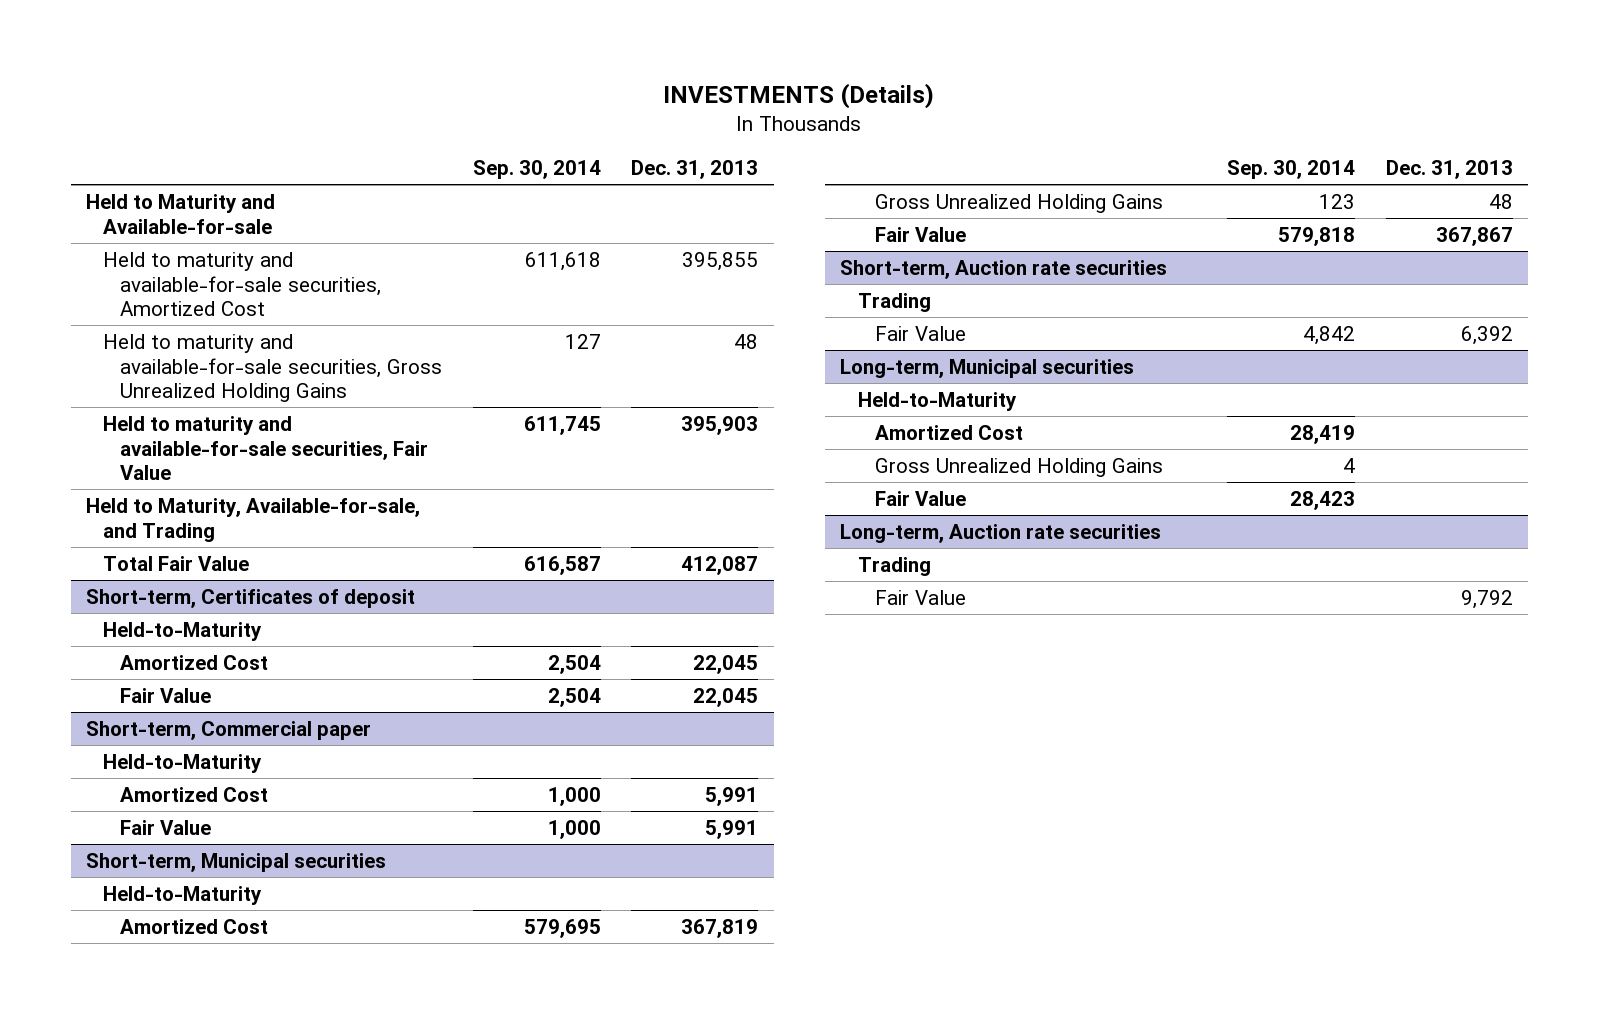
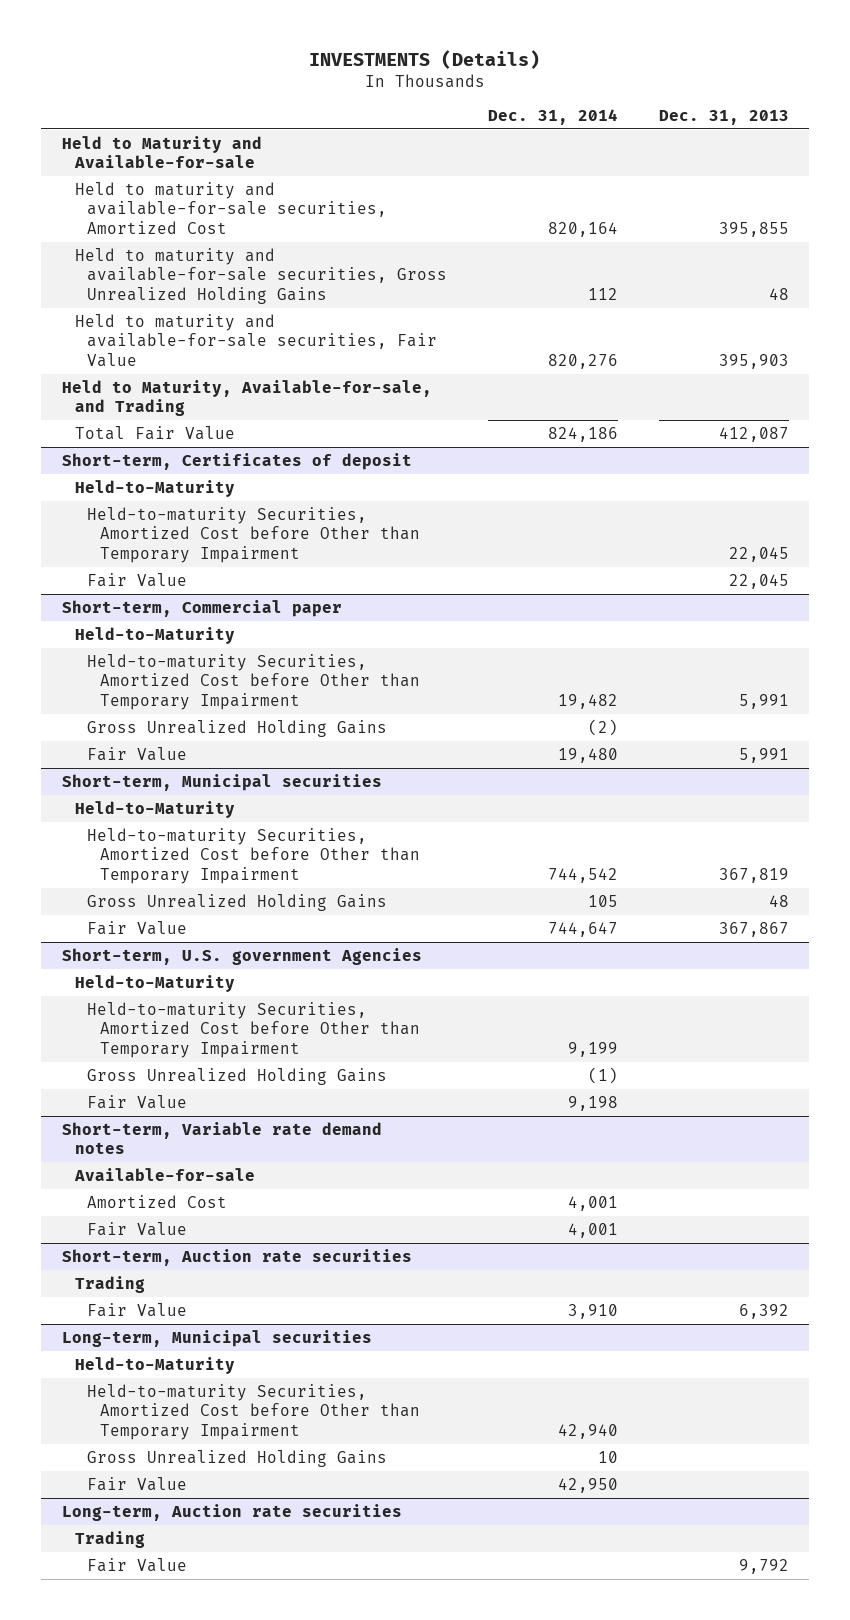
[472,160,601,180] Sep. 30, 2014 -> none
none -> [488,109,619,126] Dec. 31, 2014
[120,654,269,670] Amortized Cost -> [87,506,421,563] Held-to-maturity Securities, Amortized Cost before Other than Temporary Impairment
[120,786,269,802] Amortized Cost -> [87,653,421,710] Held-to-maturity Securities, Amortized Cost before Other than Temporary Impairment
none -> [87,719,388,737] Gross Unrealized Holding Gains
[120,918,269,934] Amortized Cost -> [87,827,421,884] Held-to-maturity Securities, Amortized Cost before Other than Temporary Impairment
none -> [61,947,422,965] Short-term, U.S. government Agencies
none -> [74,974,235,992] Held-to-Maturity
none -> [87,1001,421,1058] Held-to-maturity Securities, Amortized Cost before Other than Temporary Impairment
none -> [87,1067,388,1085] Gross Unrealized Holding Gains
none -> [87,1094,188,1109] Fair Value
none -> [61,1121,382,1155] Short-term, Variable rate demand notes
none -> [73,1167,255,1181] Available-for-sale
none -> [87,1194,228,1208] Amortized Cost
none -> [87,1221,188,1236] Fair Value
[874,424,1023,440] Amortized Cost -> [87,1383,421,1440] Held-to-maturity Securities, Amortized Cost before Other than Temporary Impairment

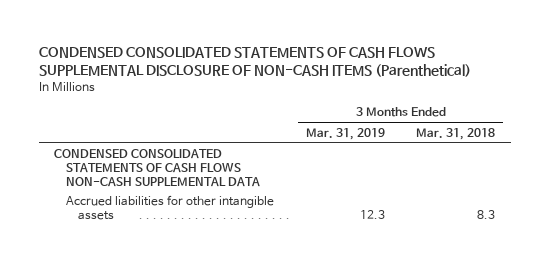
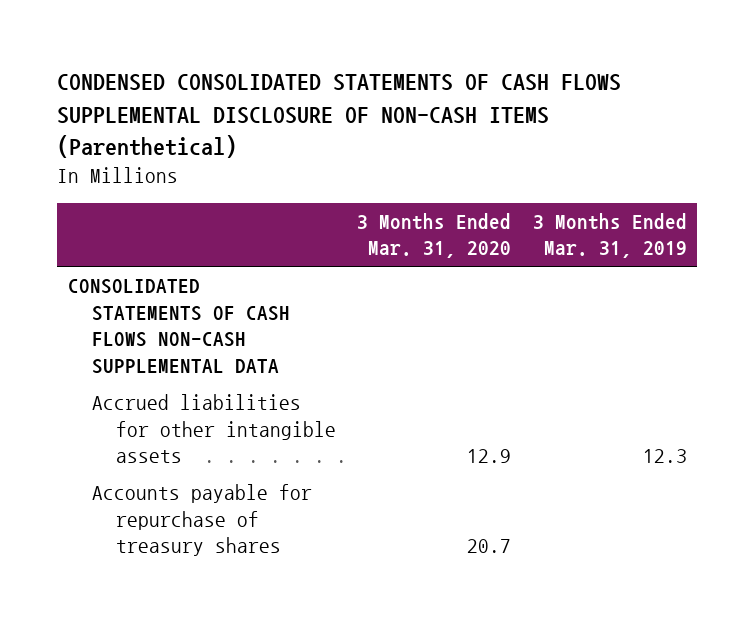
[416,127,496,140] Mar. 31, 2018 -> none
none -> [357,212,512,259] 3 Months Ended Mar. 31, 2020
[54,149,261,187] CONDENSED CONSOLIDATED STATEMENTS OF CASH FLOWS NON-CASH SUPPLEMENTAL DATA -> [67,279,290,374] CONSOLIDATED STATEMENTS OF CASH FLOWS NON-CASH SUPPLEMENTAL DATA
none -> [91,484,312,557] Accounts payable for repurchase of treasury shares

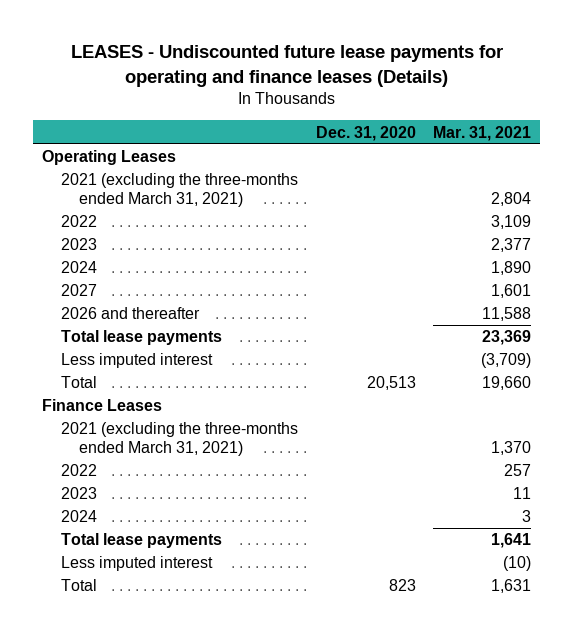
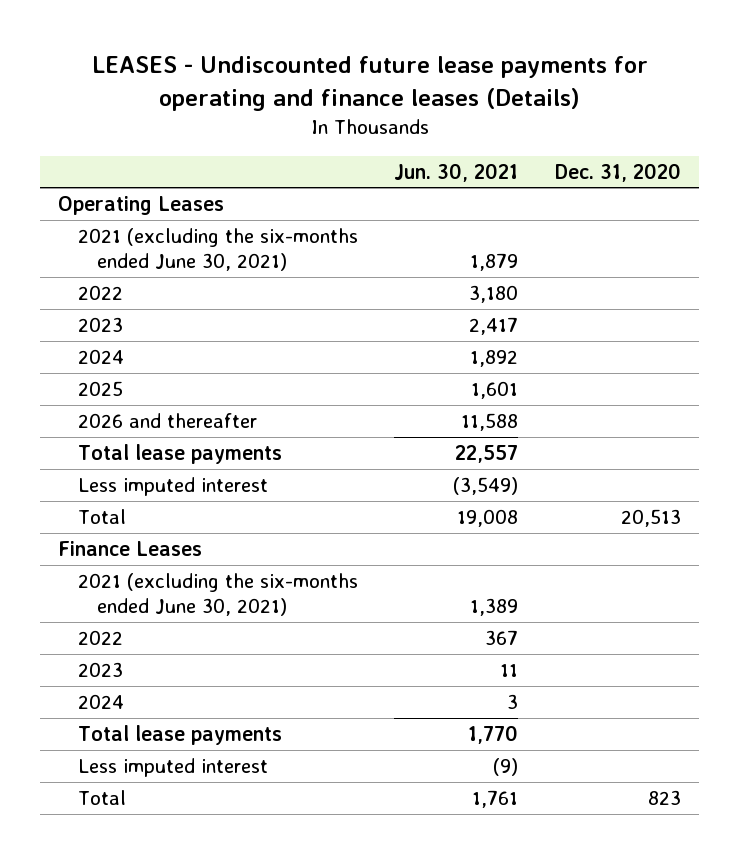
[433,125,532,141] Mar. 31, 2021 -> none
none -> [394,162,519,182] Jun. 30, 2021
[60,173,298,208] 2021 (excluding the three-months ended March 31, 2021) -> [77,228,358,272] 2021 (excluding the six-months ended June 30, 2021)
[60,284,97,297] 2027 -> none
none -> [77,381,123,397] 2025
[60,422,298,457] 2021 (excluding the three-months ended March 31, 2021) -> [77,573,358,617] 2021 (excluding the six-months ended June 30, 2021)

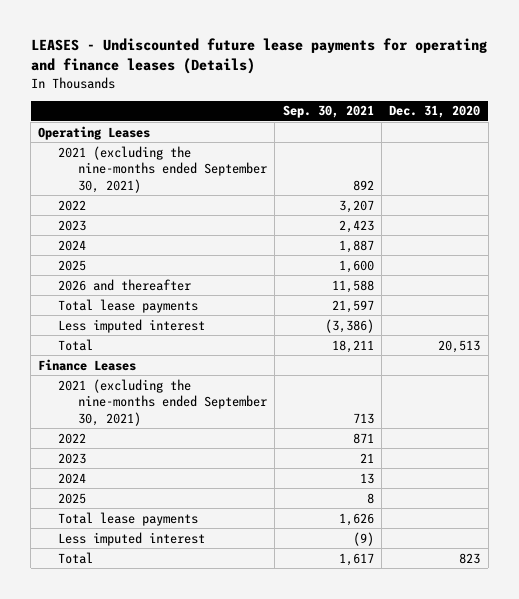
[394,162,519,182] Jun. 30, 2021 -> none
none -> [282,105,374,119] Sep. 30, 2021
[77,228,358,272] 2021 (excluding the six-months ended June 30, 2021) -> [58,145,268,193] 2021 (excluding the nine-months ended September 30, 2021)
[77,573,358,617] 2021 (excluding the six-months ended June 30, 2021) -> [58,378,268,426] 2021 (excluding the nine-months ended September 30, 2021)
none -> [58,492,87,504] 2025

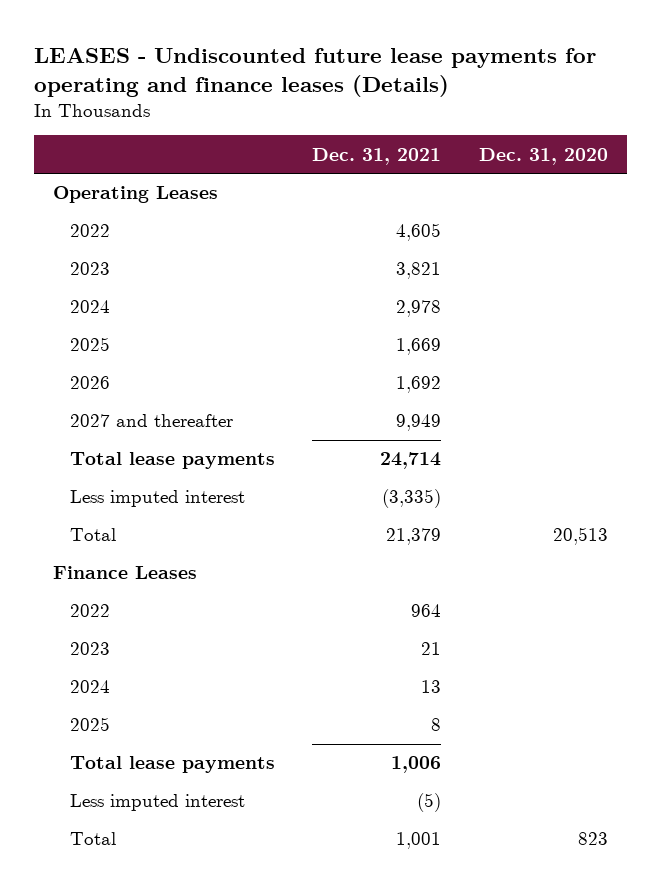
[282,105,374,119] Sep. 30, 2021 -> none
none -> [312,147,442,165] Dec. 31, 2021
[58,145,268,193] 2021 (excluding the nine-months ended September 30, 2021) -> none
[58,278,192,291] 2026 and thereafter -> [69,376,110,390] 2026
none -> [69,414,233,428] 2027 and thereafter
[58,378,268,426] 2021 (excluding the nine-months ended September 30, 2021) -> none

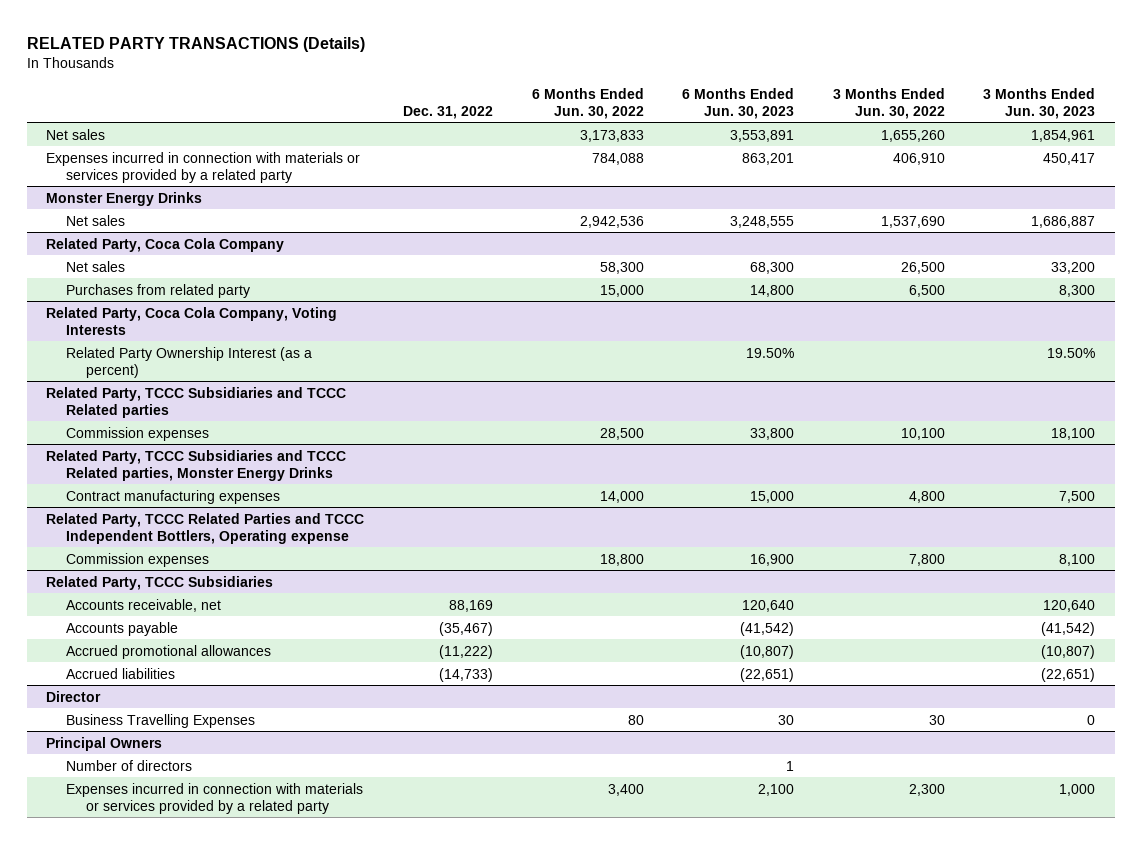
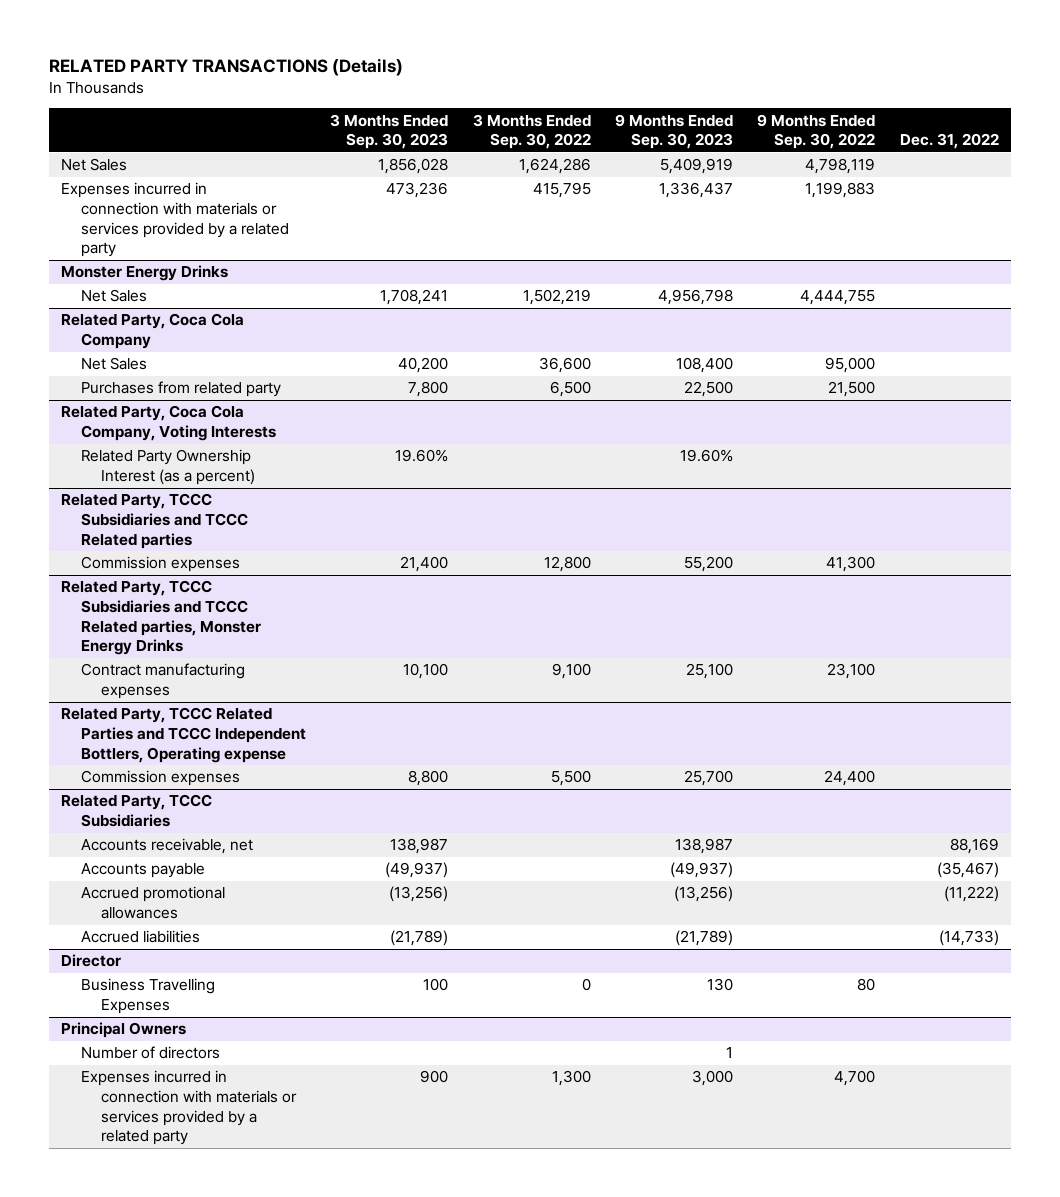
[531,87,644,119] 6 Months Ended Jun. 30, 2022 -> none
[682,87,795,119] 6 Months Ended Jun. 30, 2023 -> none
[832,87,945,119] 3 Months Ended Jun. 30, 2022 -> none
[983,87,1096,119] 3 Months Ended Jun. 30, 2023 -> none
none -> [330,113,449,150] 3 Months Ended Sep. 30, 2023
none -> [472,113,591,150] 3 Months Ended Sep. 30, 2022
none -> [614,113,733,150] 9 Months Ended Sep. 30, 2023
none -> [757,113,876,150] 9 Months Ended Sep. 30, 2022
[46,128,106,140] Net sales -> [60,158,127,172] Net Sales
[66,214,126,226] Net sales -> [80,289,147,303] Net Sales
[66,260,126,272] Net sales -> [80,357,147,371] Net Sales

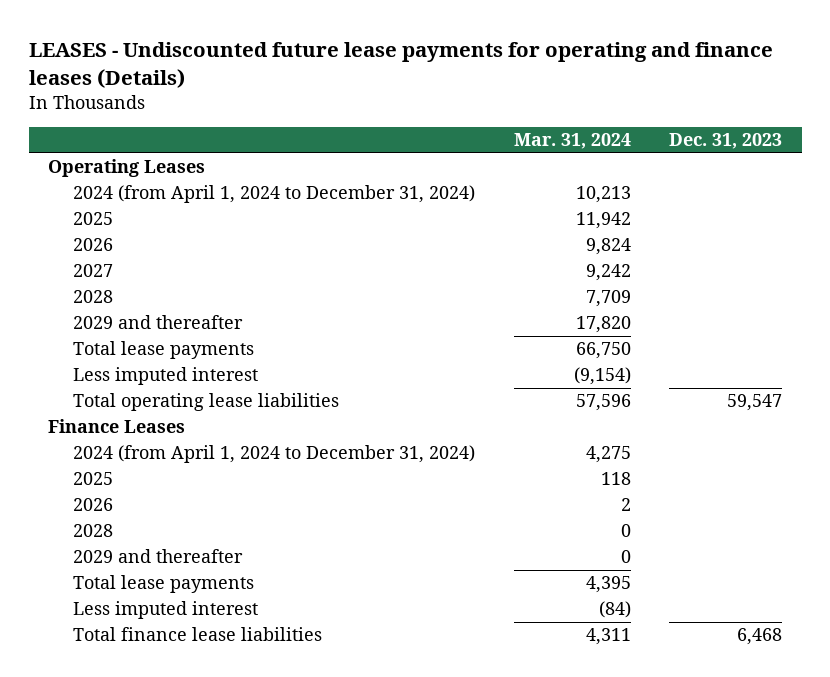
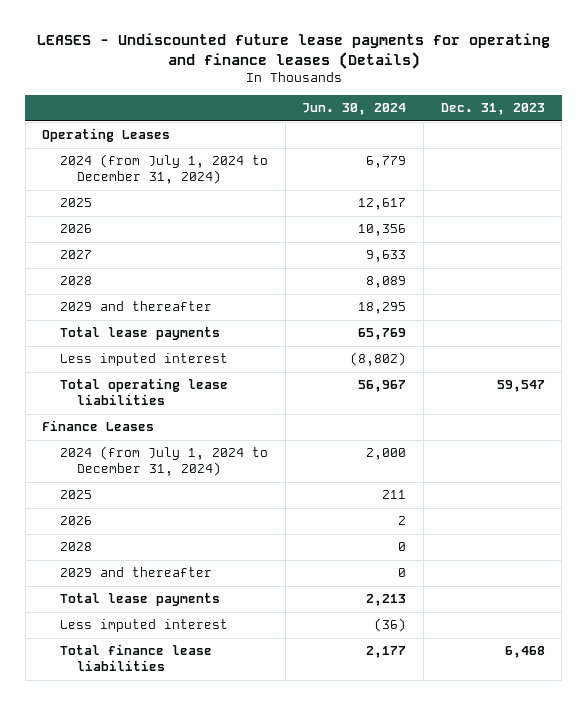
[513,133,631,150] Mar. 31, 2024 -> none
none -> [302,103,407,116] Jun. 30, 2024
[72,185,475,204] 2024 (from April 1, 2024 to December 31, 2024) -> [59,154,268,185] 2024 (from July 1, 2024 to December 31, 2024)
[72,445,475,464] 2024 (from April 1, 2024 to December 31, 2024) -> [59,446,268,477] 2024 (from July 1, 2024 to December 31, 2024)

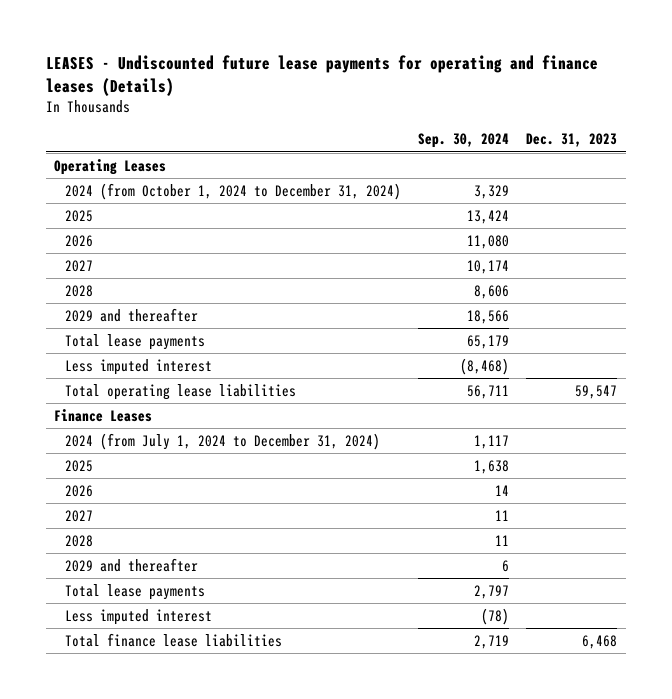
[302,103,407,116] Jun. 30, 2024 -> none
none -> [418,133,510,149] Sep. 30, 2024
[59,154,268,185] 2024 (from July 1, 2024 to December 31, 2024) -> [65,182,402,200] 2024 (from October 1, 2024 to December 31, 2024)
none -> [65,509,94,522] 2027

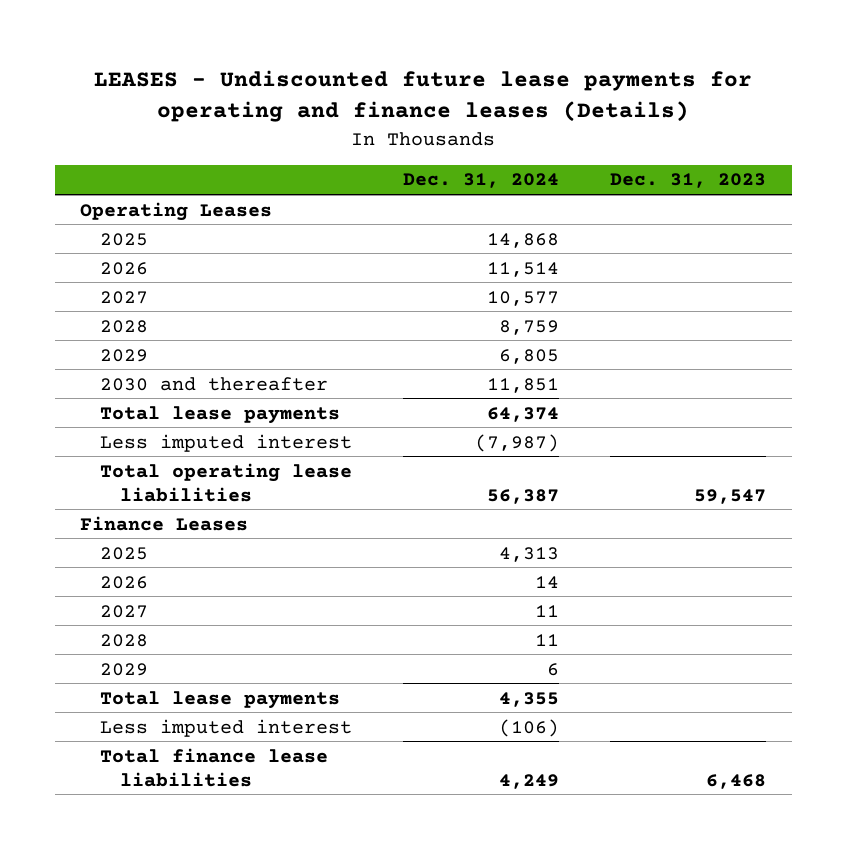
[418,133,510,149] Sep. 30, 2024 -> none
none -> [403,173,560,189] Dec. 31, 2024
[65,182,402,200] 2024 (from October 1, 2024 to December 31, 2024) -> none
none -> [100,348,149,362] 2029
[65,307,199,322] 2029 and thereafter -> [100,376,329,391] 2030 and thereafter
[65,432,381,450] 2024 (from July 1, 2024 to December 31, 2024) -> none
[65,557,199,572] 2029 and thereafter -> none
none -> [100,662,149,676] 2029

